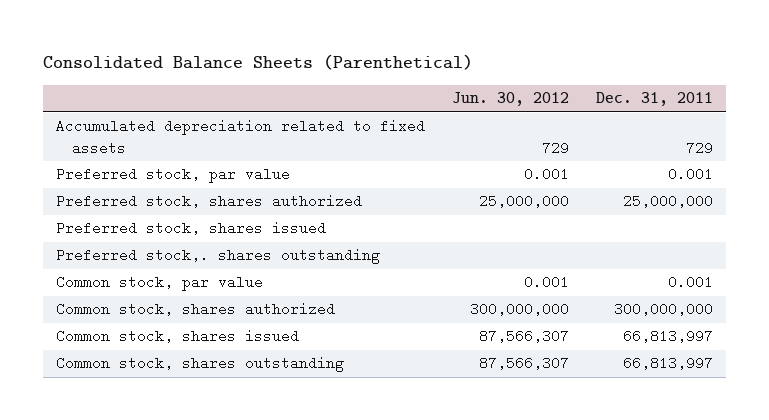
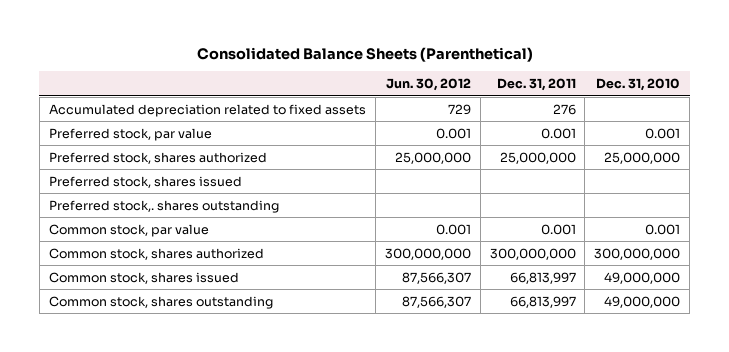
none -> [596,78,681,92] Dec. 31, 2010
[685,140,713,155] 729 -> [552,103,576,115] 276

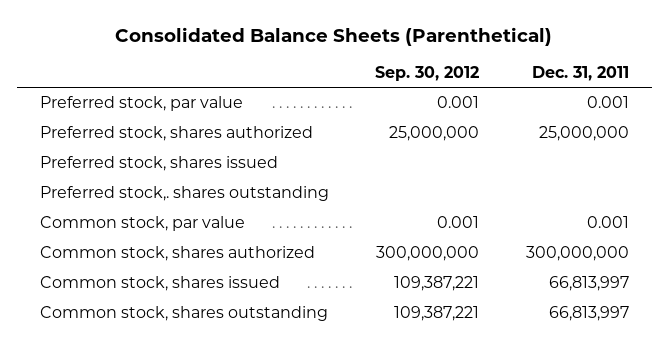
[385,78,471,92] Jun. 30, 2012 -> none
[596,78,681,92] Dec. 31, 2010 -> none
none -> [375,66,480,82] Sep. 30, 2012
[48,103,366,117] Accumulated depreciation related to fixed assets -> none

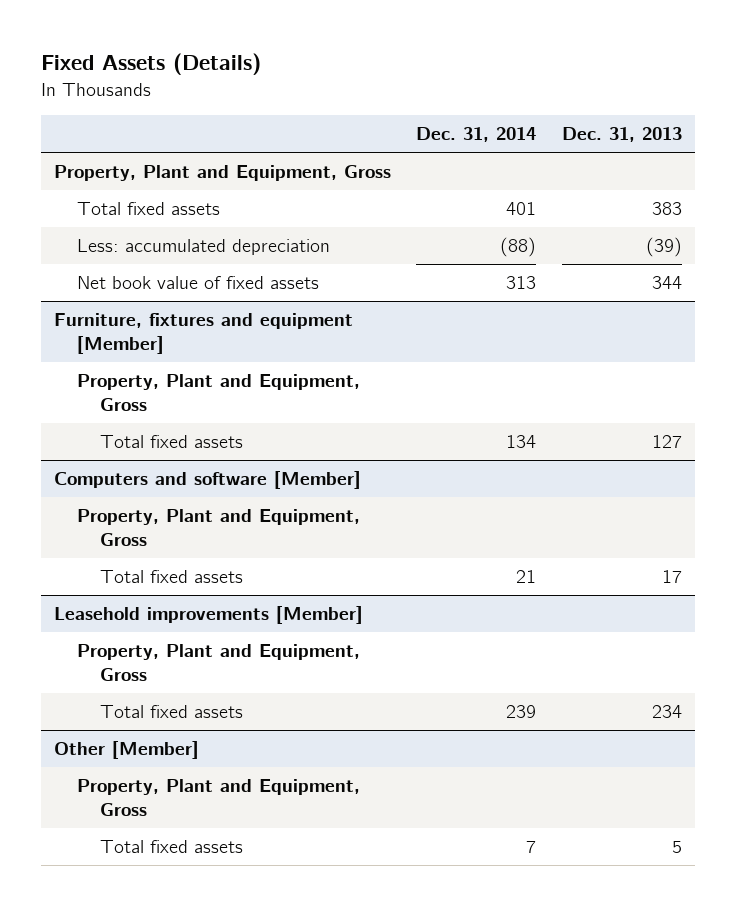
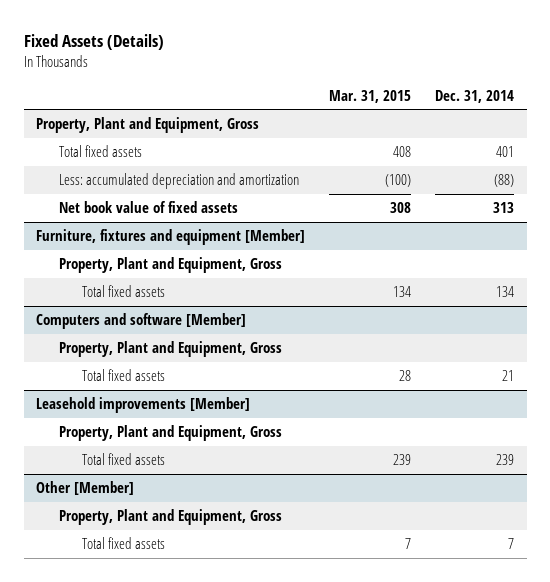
[562,126,683,142] Dec. 31, 2013 -> none
none -> [329,89,412,103] Mar. 31, 2015
[76,239,330,256] Less: accumulated depreciation -> [59,173,300,190] Less: accumulated depreciation and amortization

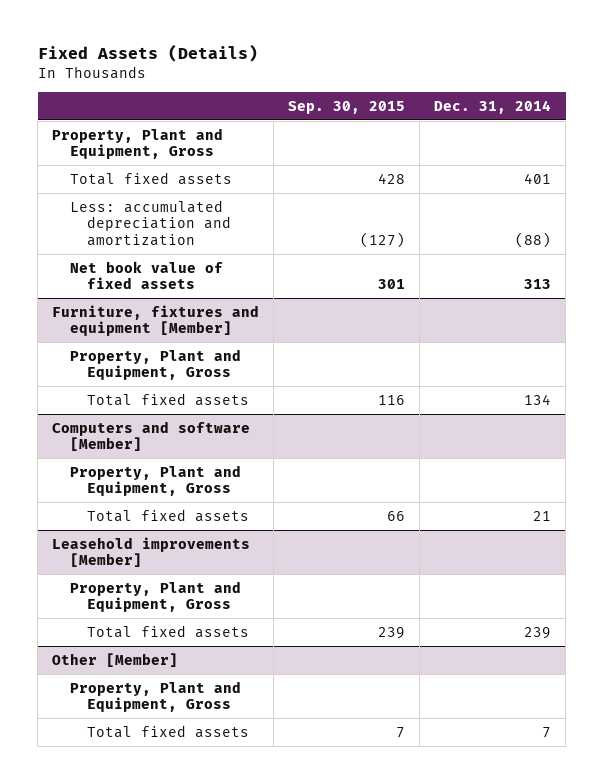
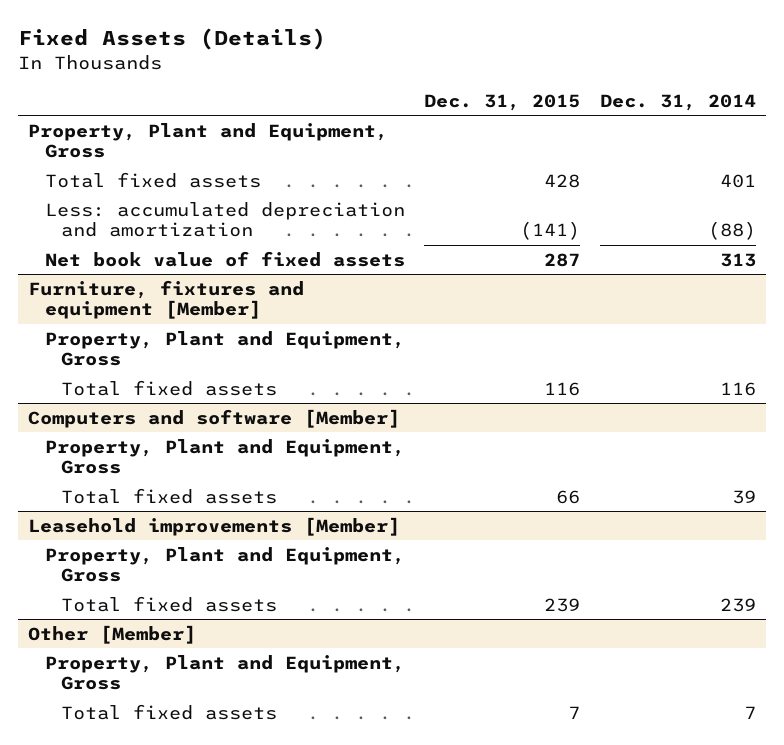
[288,100,406,114] Sep. 30, 2015 -> none
none -> [424,93,581,111] Dec. 31, 2015
[524,393,552,405] 134 -> [719,381,756,396] 116
[533,510,552,521] 21 -> [731,489,756,504] 39

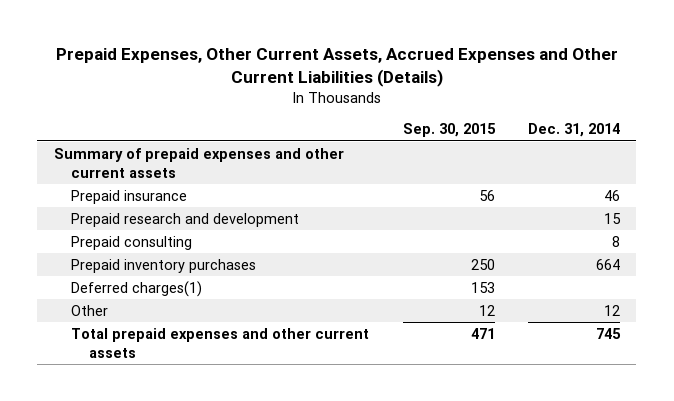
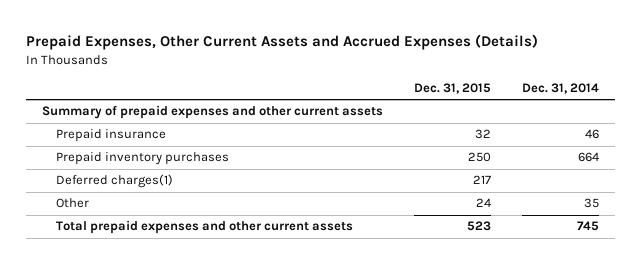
[55,47,618,87] Prepaid Expenses, Other Current Assets, Accrued Expenses and Other Current Liabilities (Details) -> [26,34,539,51] Prepaid Expenses, Other Current Assets and Accrued Expenses (Details)
[402,123,496,138] Sep. 30, 2015 -> none
none -> [414,82,492,94] Dec. 31, 2015
[71,212,300,227] Prepaid research and development -> none
[71,235,193,250] Prepaid consulting -> none
[603,304,620,316] 12 -> [584,198,600,209] 35

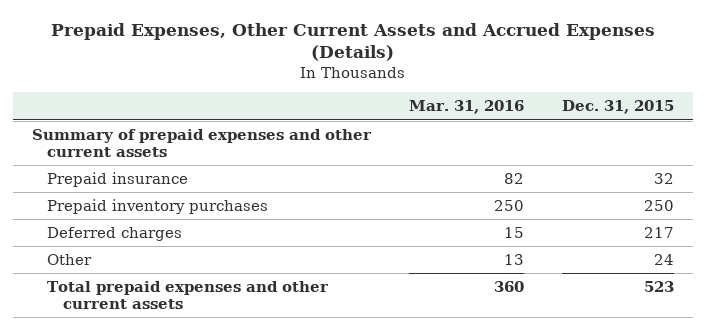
[522,82,600,94] Dec. 31, 2014 -> none
none -> [409,100,525,115] Mar. 31, 2016
[56,174,174,189] Deferred charges(1) -> [47,226,183,241] Deferred charges

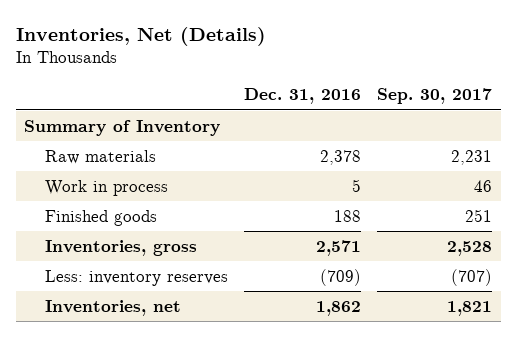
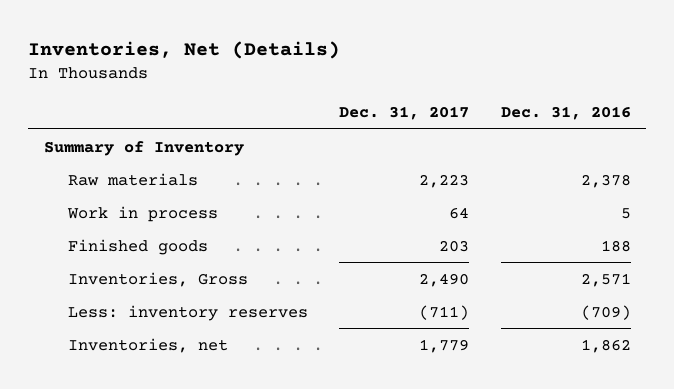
[377,88,493,105] Sep. 30, 2017 -> none
none -> [339,106,470,121] Dec. 31, 2017
[44,239,197,256] Inventories, gross -> [67,271,248,287] Inventories, Gross

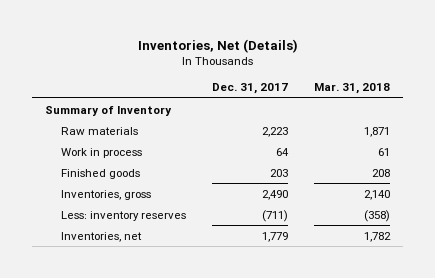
[500,106,631,121] Dec. 31, 2016 -> none
none -> [313,83,390,95] Mar. 31, 2018
[67,271,248,287] Inventories, Gross -> [60,189,151,200] Inventories, gross

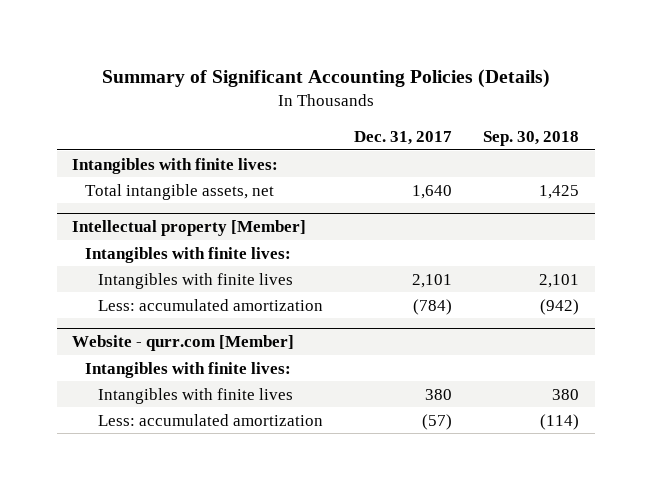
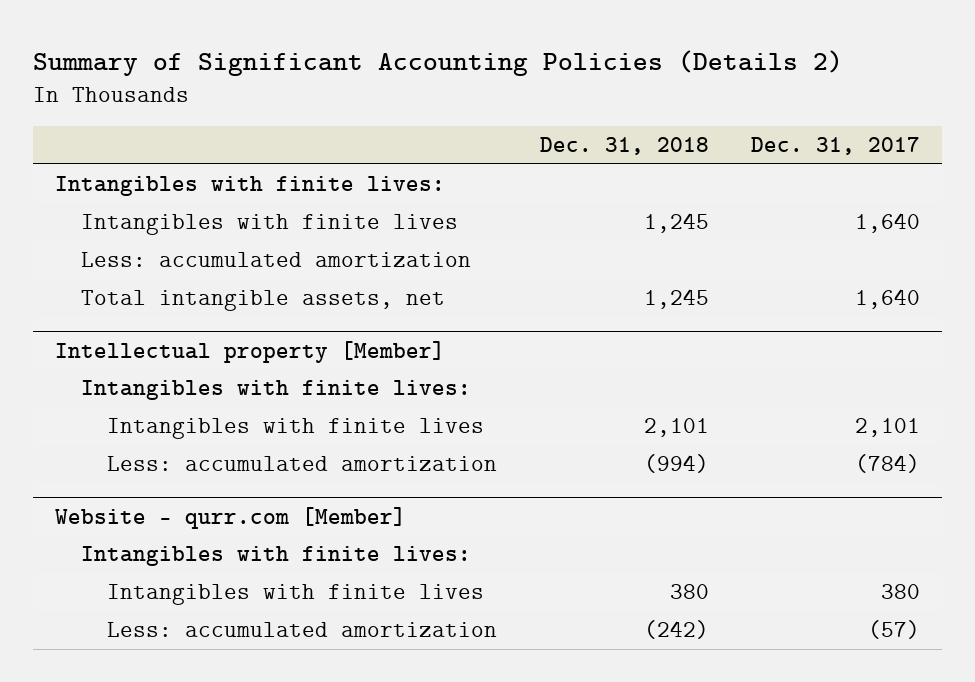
[101,69,550,89] Summary of Significant Accounting Policies (Details) -> [33,50,844,77] Summary of Significant Accounting Policies (Details 2)
[483,130,580,146] Sep. 30, 2018 -> none
none -> [539,137,709,156] Dec. 31, 2018
none -> [81,214,459,236] Intangibles with finite lives
none -> [81,252,472,268] Less: accumulated amortization

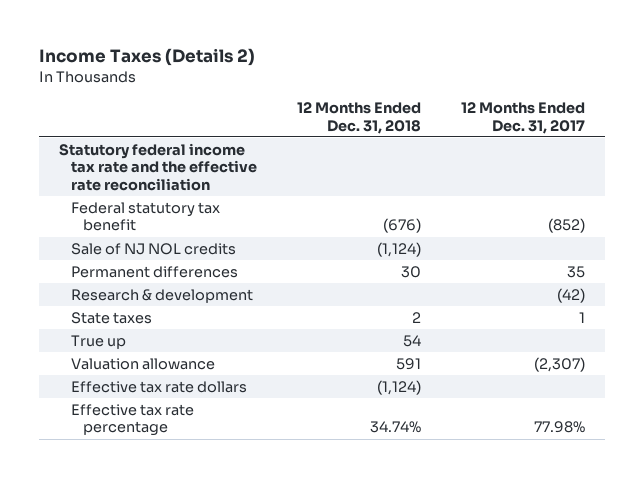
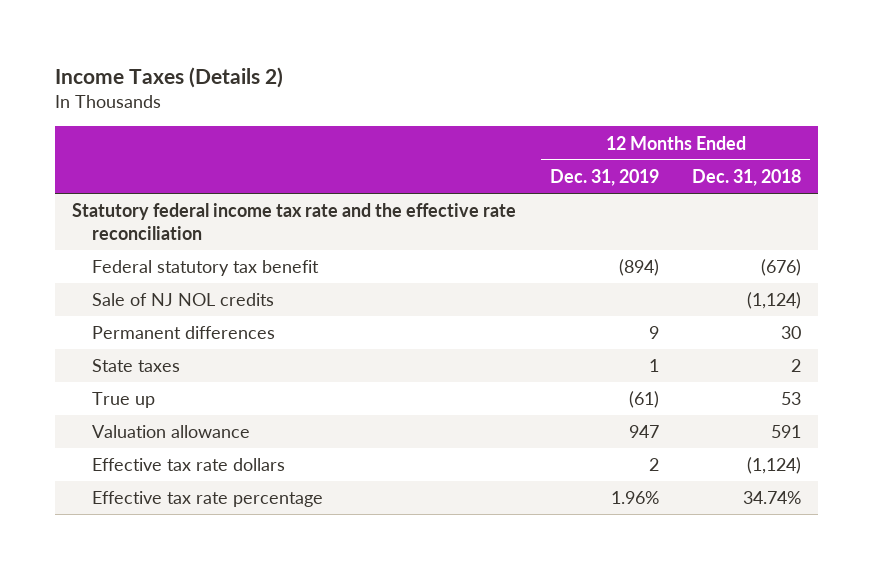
[460,102,585,134] 12 Months Ended Dec. 31, 2017 -> none
none -> [549,168,659,186] Dec. 31, 2019
[70,288,253,303] Research & development -> none
[402,334,421,347] 54 -> [781,392,802,406] 53

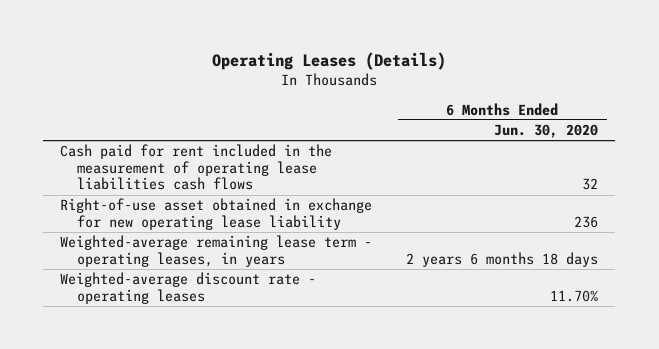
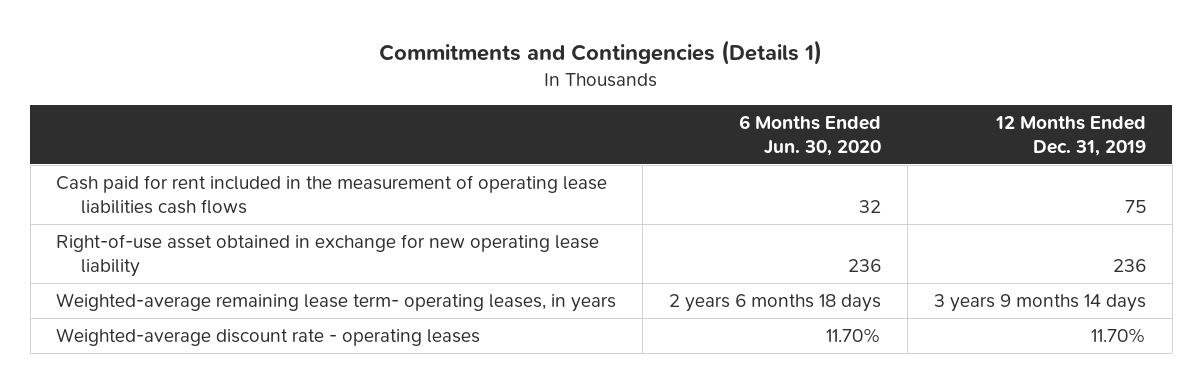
[212,51,447,70] Operating Leases (Details) -> [379,39,823,65] Commitments and Contingencies (Details 1)
none -> [994,115,1146,157] 12 Months Ended Dec. 31, 2019
[60,235,373,267] Weighted-average remaining lease term - operating leases, in years -> [56,292,617,312] Weighted-average remaining lease term- operating leases, in years

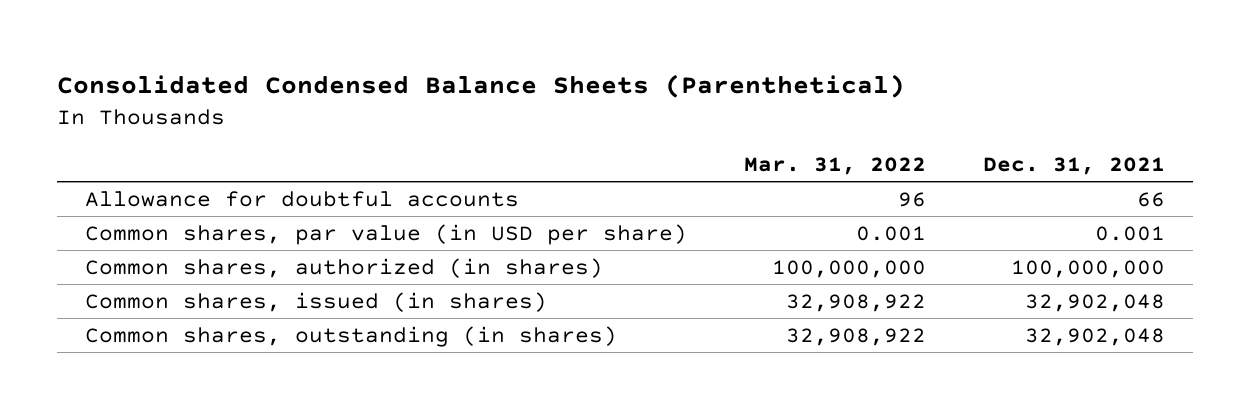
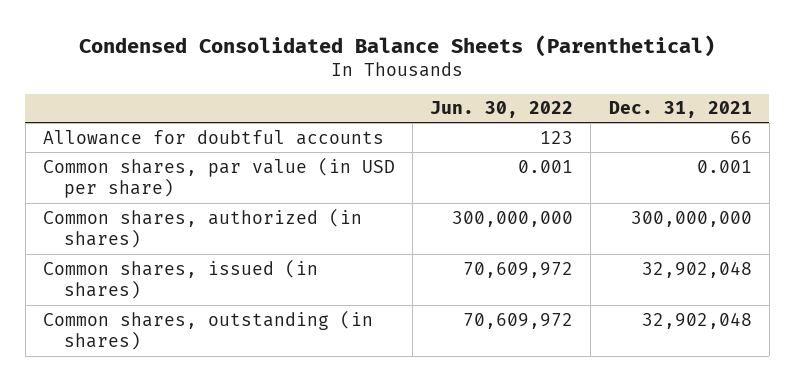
[57,73,906,98] Consolidated Condensed Balance Sheets (Parenthetical) -> [79,34,716,57] Condensed Consolidated Balance Sheets (Parenthetical)
[744,156,927,175] Mar. 31, 2022 -> none
none -> [430,101,574,119] Jun. 30, 2022
[1010,259,1165,278] 100,000,000 -> [630,210,752,227] 300,000,000

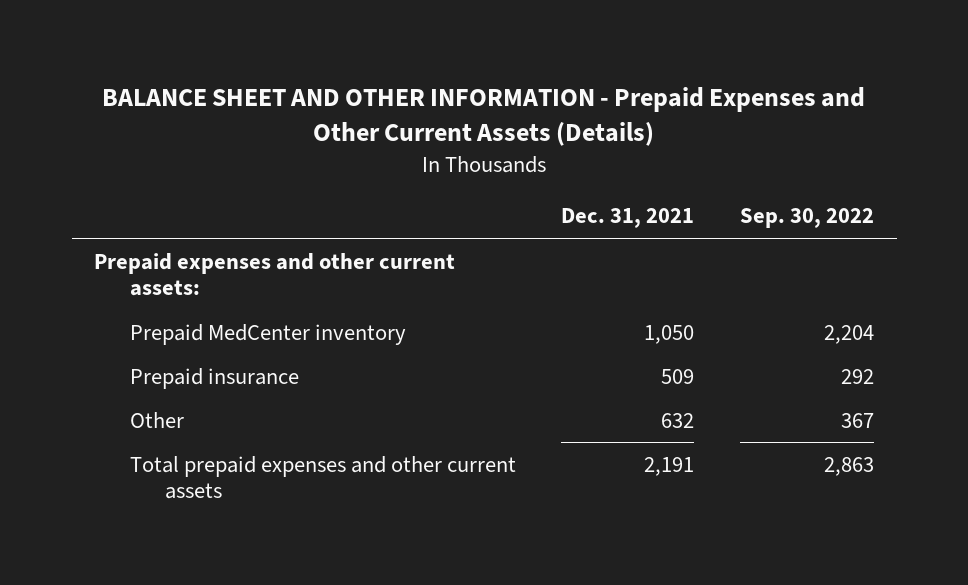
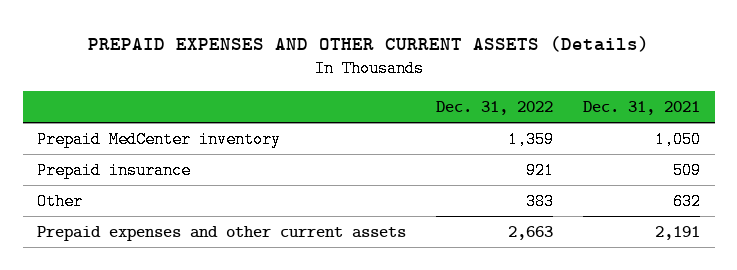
[102,87,866,147] BALANCE SHEET AND OTHER INFORMATION - Prepaid Expenses and Other Current Assets (Details) -> [87,35,649,52] PREPAID EXPENSES AND OTHER CURRENT ASSETS (Details)
[739,208,874,229] Sep. 30, 2022 -> none
none -> [436,100,554,115] Dec. 31, 2022
[94,252,456,297] Prepaid expenses and other current assets: -> none
[129,455,516,500] Total prepaid expenses and other current assets -> [37,225,407,241] Prepaid expenses and other current assets

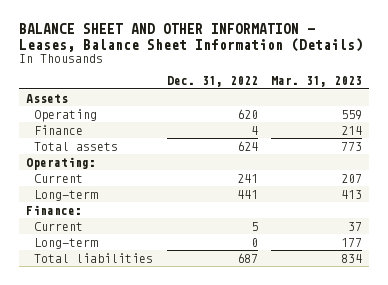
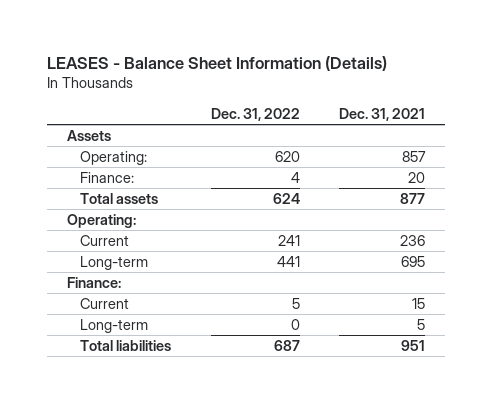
[19,23,364,52] BALANCE SHEET AND OTHER INFORMATION - Leases, Balance Sheet Information (Details) -> [46,56,387,72] LEASES - Balance Sheet Information (Details)
[271,76,363,88] Mar. 31, 2023 -> none
none -> [339,107,426,121] Dec. 31, 2021
[33,108,97,122] Operating -> [80,150,148,165] Operating:
[33,124,83,135] Finance -> [80,171,135,183] Finance:

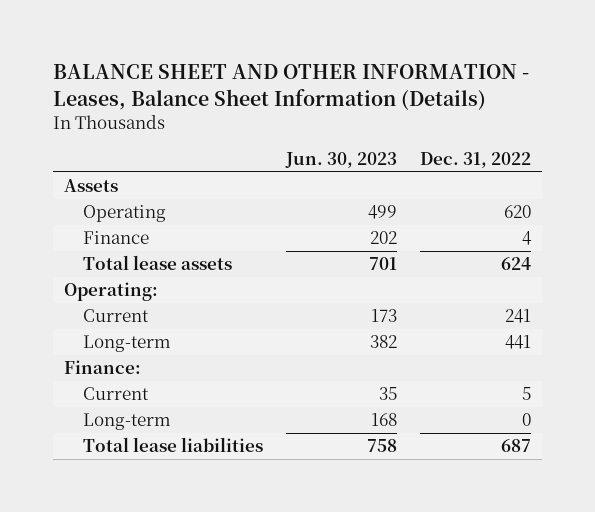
[46,56,387,72] LEASES - Balance Sheet Information (Details) -> [52,64,529,110] BALANCE SHEET AND OTHER INFORMATION - Leases, Balance Sheet Information (Details)
[339,107,426,121] Dec. 31, 2021 -> none
none -> [285,151,398,168] Jun. 30, 2023
[80,150,148,165] Operating: -> [83,205,167,223] Operating
[80,171,135,183] Finance: -> [83,231,150,245] Finance
[80,192,159,204] Total assets -> [83,255,233,271] Total lease assets
[80,339,172,351] Total liabilities -> [83,437,264,453] Total lease liabilities

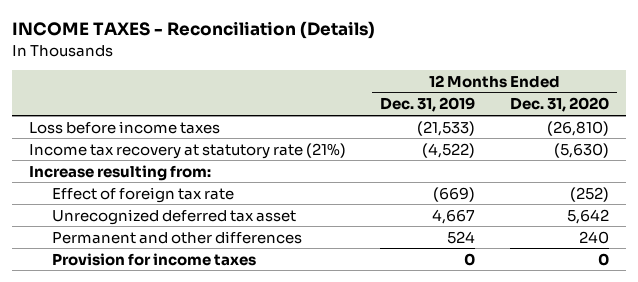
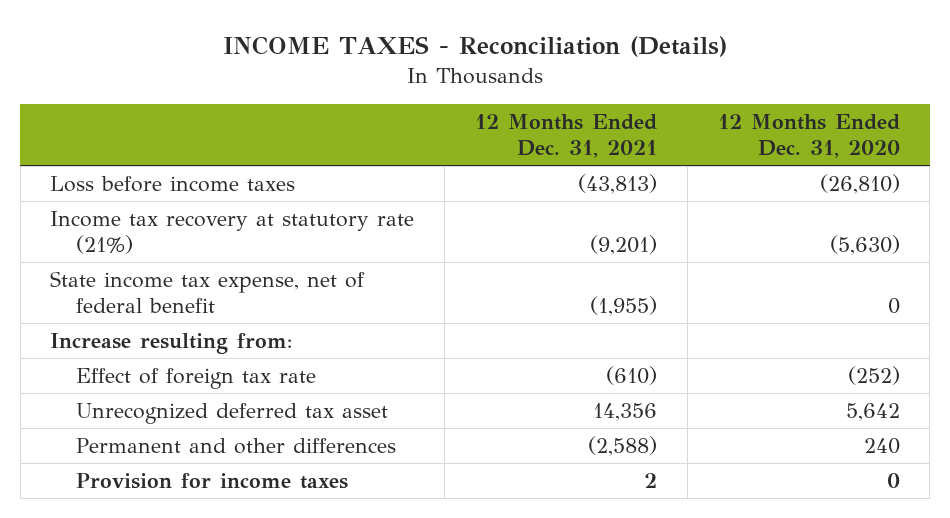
[380,97,476,113] Dec. 31, 2019 -> none
none -> [474,114,657,159] 12 Months Ended Dec. 31, 2021
none -> [50,271,366,313] State income tax expense, net of federal benefit

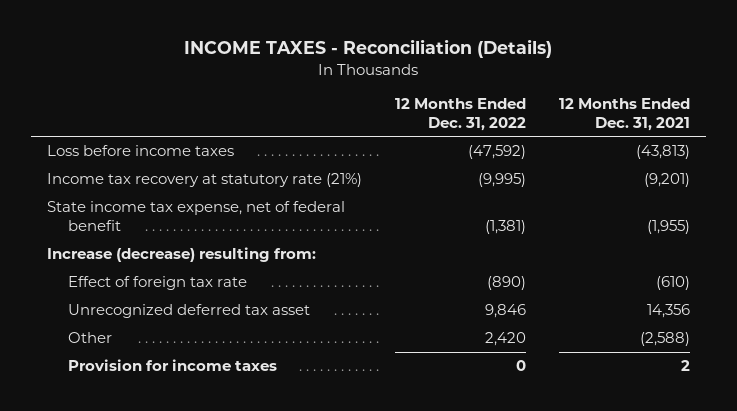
[717,114,900,159] 12 Months Ended Dec. 31, 2020 -> none
none -> [394,97,526,131] 12 Months Ended Dec. 31, 2022
[50,333,293,355] Increase resulting from: -> [47,247,317,263] Increase (decrease) resulting from:
[76,438,397,455] Permanent and other differences -> [67,332,112,344] Other

